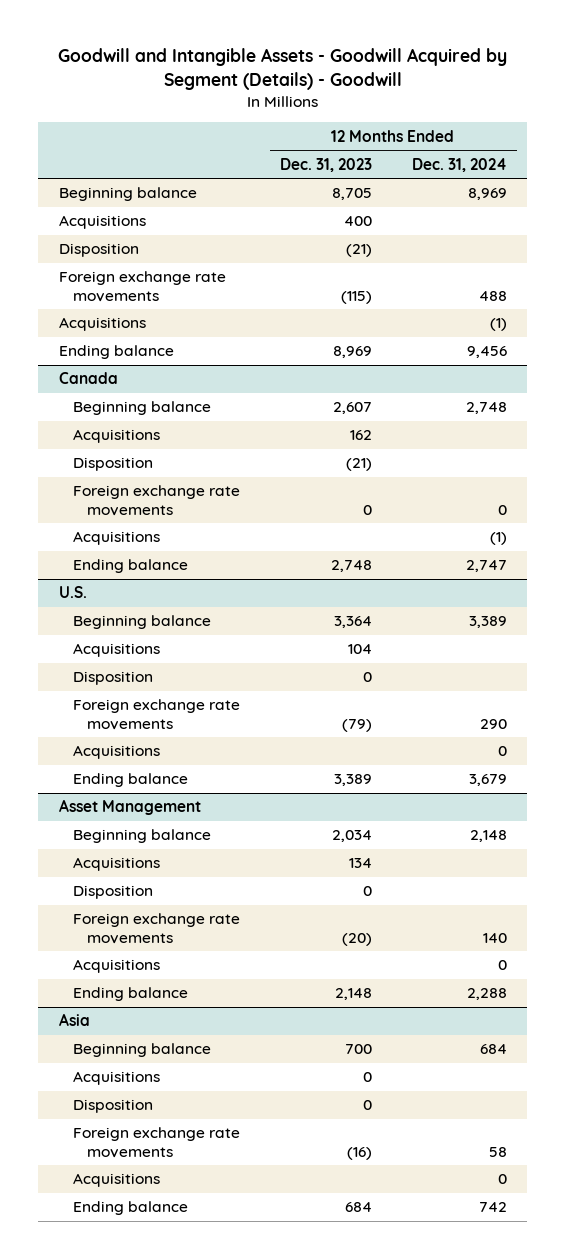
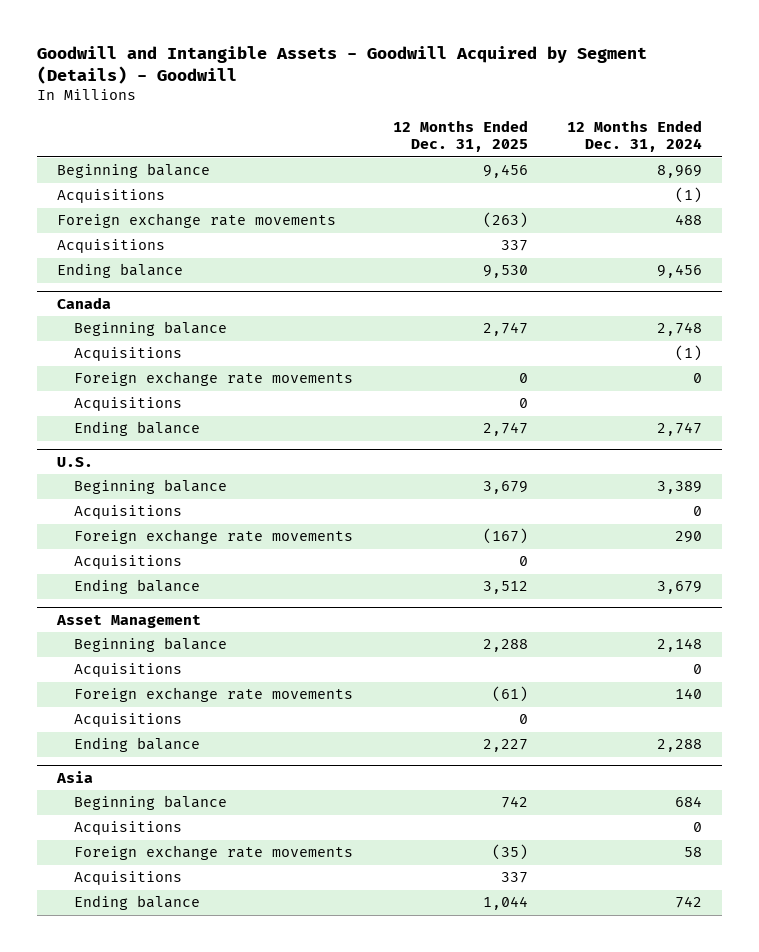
[279,157,372,172] Dec. 31, 2023 -> none
none -> [392,120,528,153] 12 Months Ended Dec. 31, 2025
[58,243,139,258] Disposition -> none
[58,271,226,302] Foreign exchange rate movements -> [56,213,336,229] Foreign exchange rate movements
[58,215,146,230] Acquisitions -> [56,239,165,254] Acquisitions
[72,457,153,472] Disposition -> none
[72,485,240,516] Foreign exchange rate movements -> [74,371,354,387] Foreign exchange rate movements
[72,429,160,444] Acquisitions -> [74,397,183,412] Acquisitions
[72,671,153,686] Disposition -> none
[72,699,240,730] Foreign exchange rate movements -> [74,529,354,545] Foreign exchange rate movements
[72,643,160,658] Acquisitions -> [74,555,183,570] Acquisitions
[72,885,153,900] Disposition -> none
[72,913,240,944] Foreign exchange rate movements -> [74,687,354,703] Foreign exchange rate movements
[72,857,160,872] Acquisitions -> [74,713,183,728] Acquisitions
[72,1099,153,1114] Disposition -> none
[72,1127,240,1158] Foreign exchange rate movements -> [74,845,354,861] Foreign exchange rate movements
[72,1071,160,1086] Acquisitions -> [74,871,183,886] Acquisitions

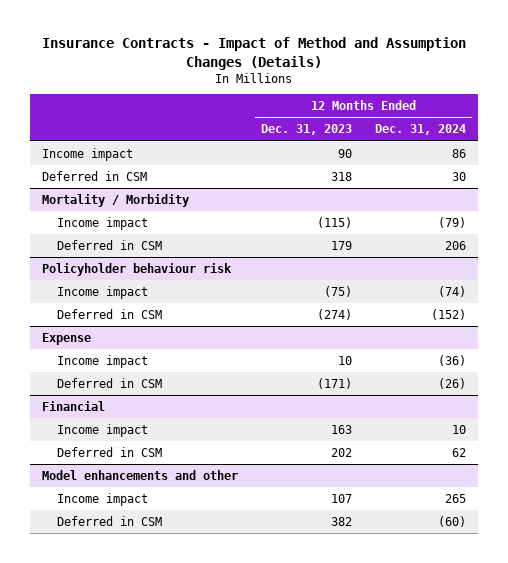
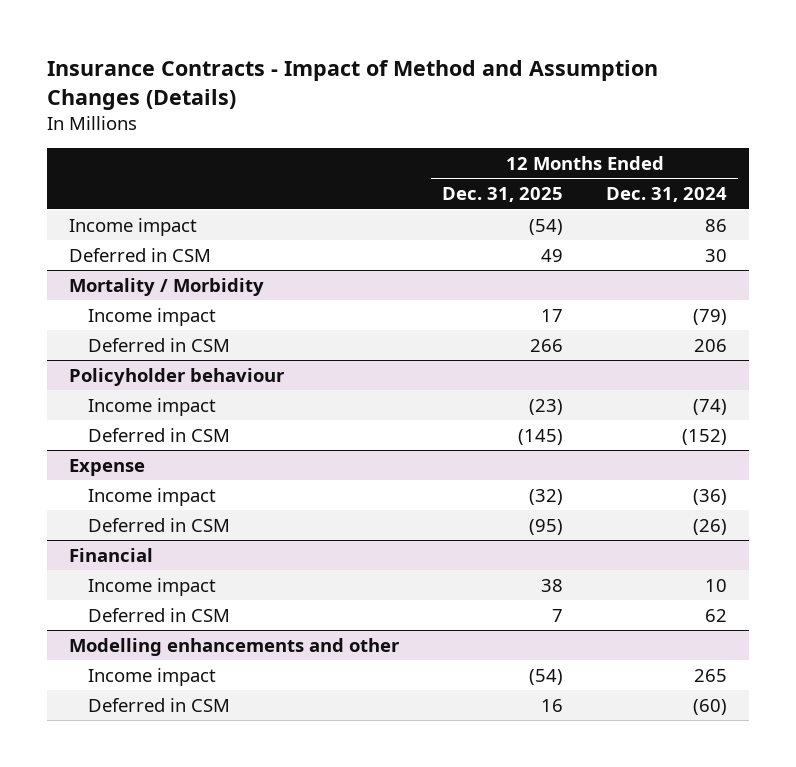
[261,124,353,136] Dec. 31, 2023 -> none
none -> [442,187,564,203] Dec. 31, 2025
[41,262,232,276] Policyholder behaviour risk -> [68,367,285,386] Policyholder behaviour
[41,469,238,480] Model enhancements and other -> [68,637,400,656] Modelling enhancements and other

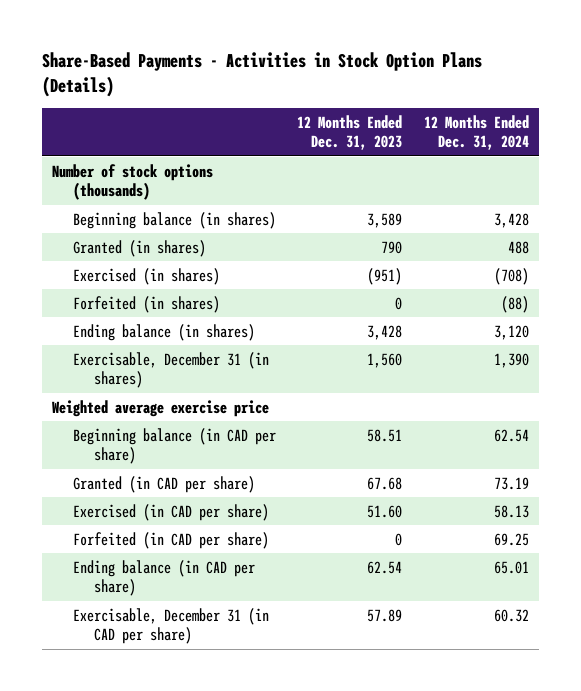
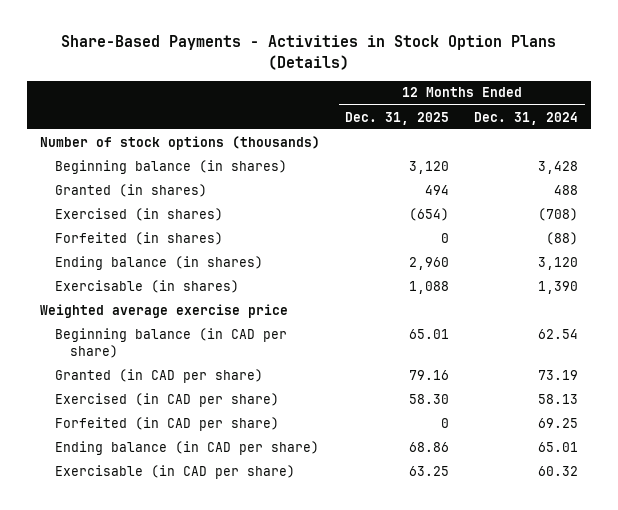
[297,114,403,151] 12 Months Ended Dec. 31, 2023 -> none
none -> [344,111,449,125] Dec. 31, 2025
[73,351,270,389] Exercisable, December 31 (in shares) -> [54,279,239,293] Exercisable (in shares)
[73,607,270,645] Exercisable, December 31 (in CAD per share) -> [54,464,295,479] Exercisable (in CAD per share)

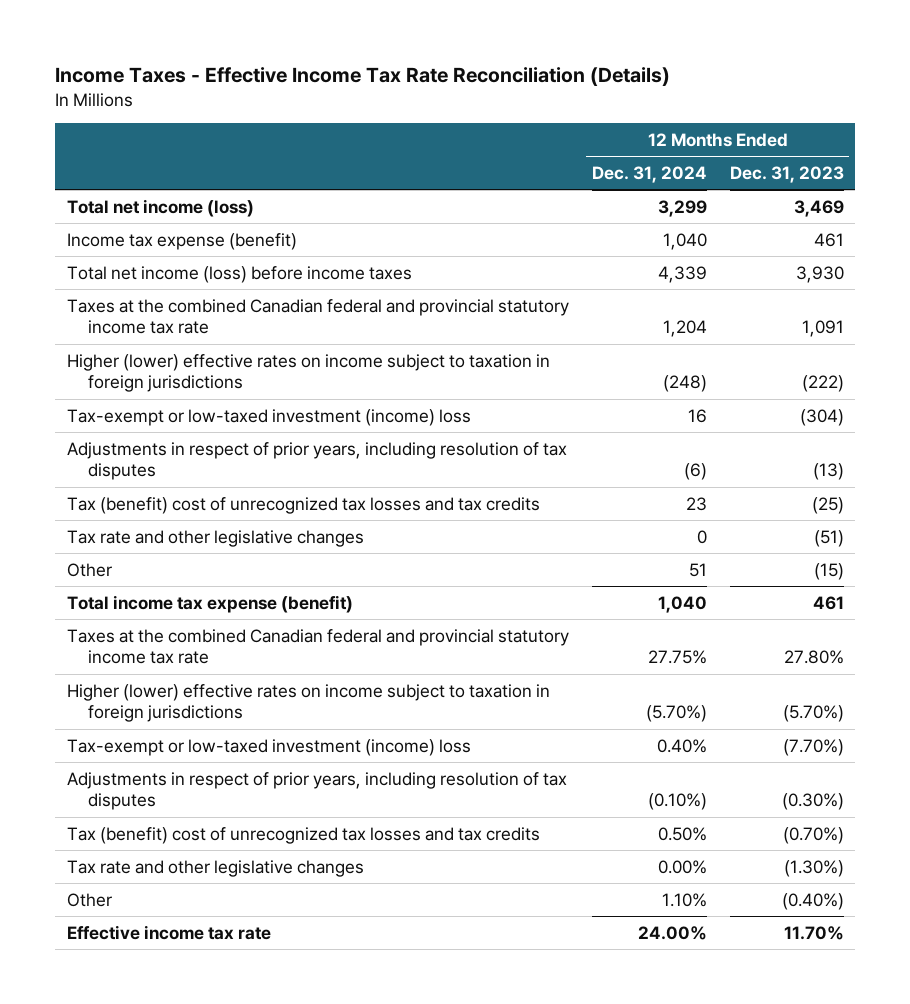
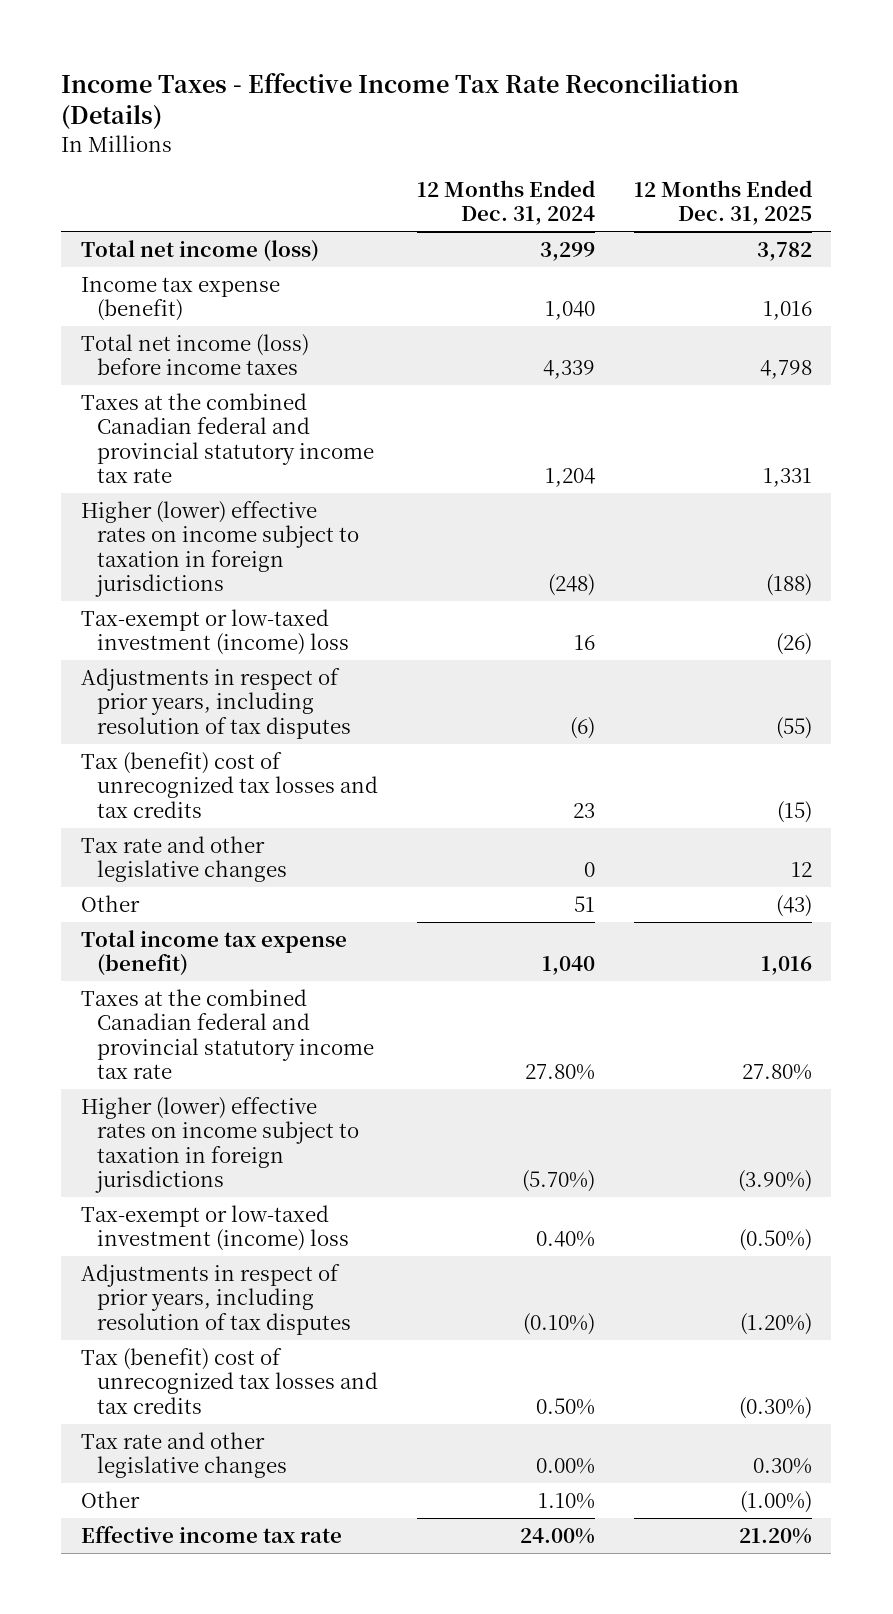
[729,165,844,183] Dec. 31, 2023 -> none
none -> [633,179,812,226] 12 Months Ended Dec. 31, 2025
[647,650,707,665] 27.75% -> [524,1064,595,1081] 27.80%

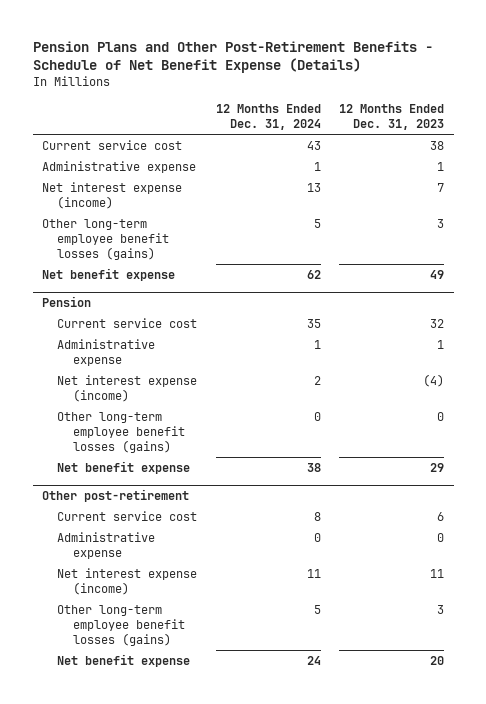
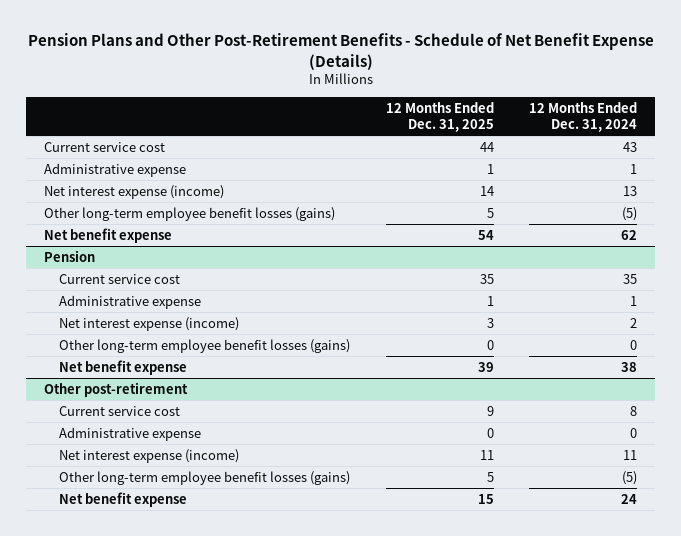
[339,104,445,130] 12 Months Ended Dec. 31, 2023 -> none
none -> [385,102,494,132] 12 Months Ended Dec. 31, 2025
[313,218,321,228] 5 -> [622,206,638,221] (5)
[313,604,321,614] 5 -> [622,470,638,485] (5)

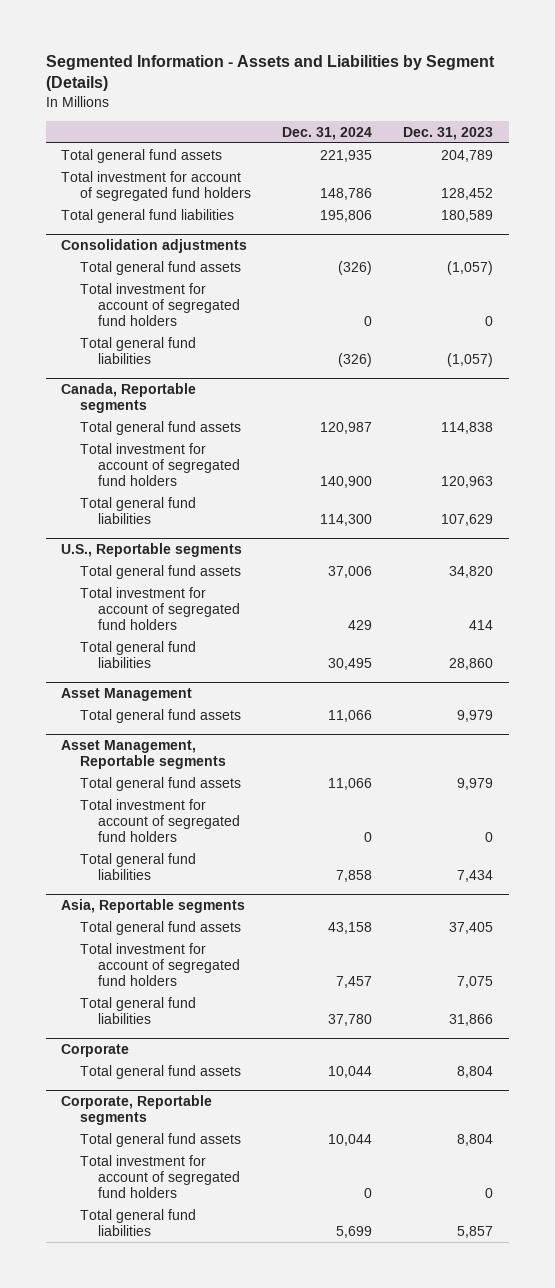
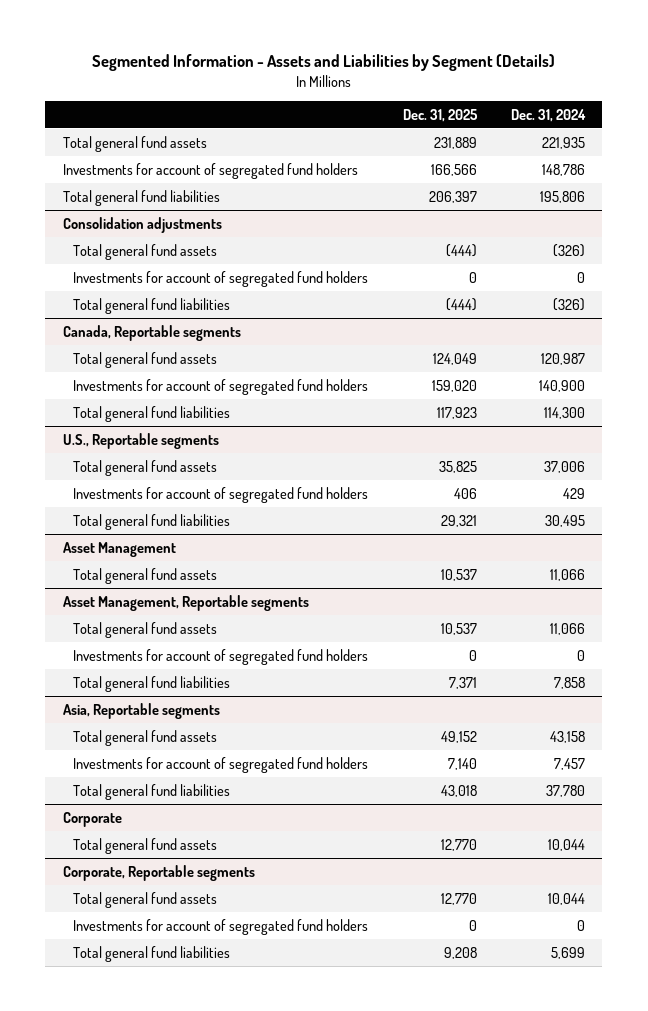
[403,126,494,140] Dec. 31, 2023 -> none
none -> [402,108,478,122] Dec. 31, 2025
[61,170,251,201] Total investment for account of segregated fund holders -> [62,162,358,179] Investments for account of segregated fund holders
[79,282,241,326] Total investment for account of segregated fund holders -> [72,270,368,287] Investments for account of segregated fund holders
[79,442,241,486] Total investment for account of segregated fund holders -> [72,378,368,395] Investments for account of segregated fund holders
[79,586,241,630] Total investment for account of segregated fund holders -> [72,486,368,503] Investments for account of segregated fund holders
[79,798,241,842] Total investment for account of segregated fund holders -> [72,648,368,665] Investments for account of segregated fund holders
[79,942,241,986] Total investment for account of segregated fund holders -> [72,756,368,773] Investments for account of segregated fund holders
[79,1154,241,1198] Total investment for account of segregated fund holders -> [72,918,368,935] Investments for account of segregated fund holders

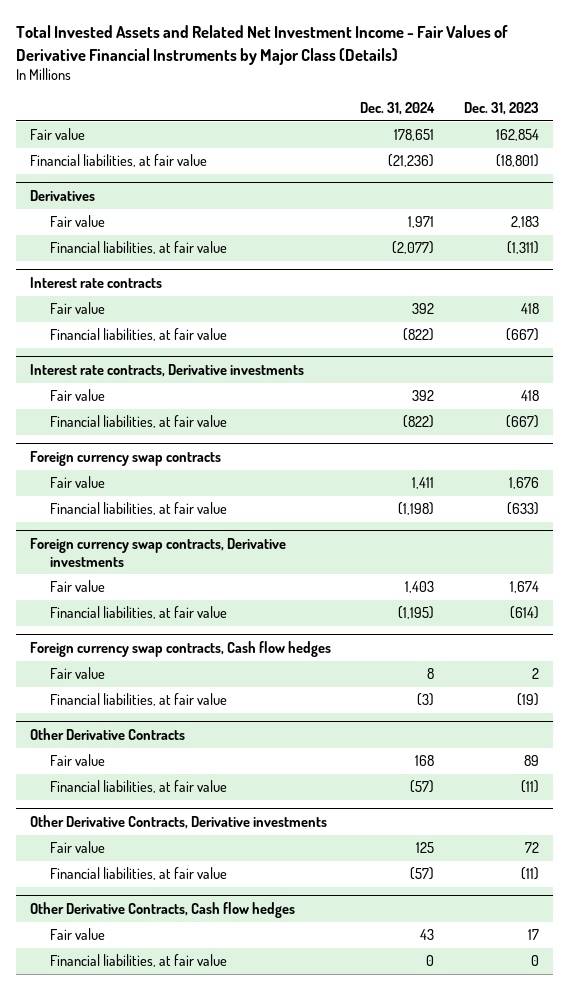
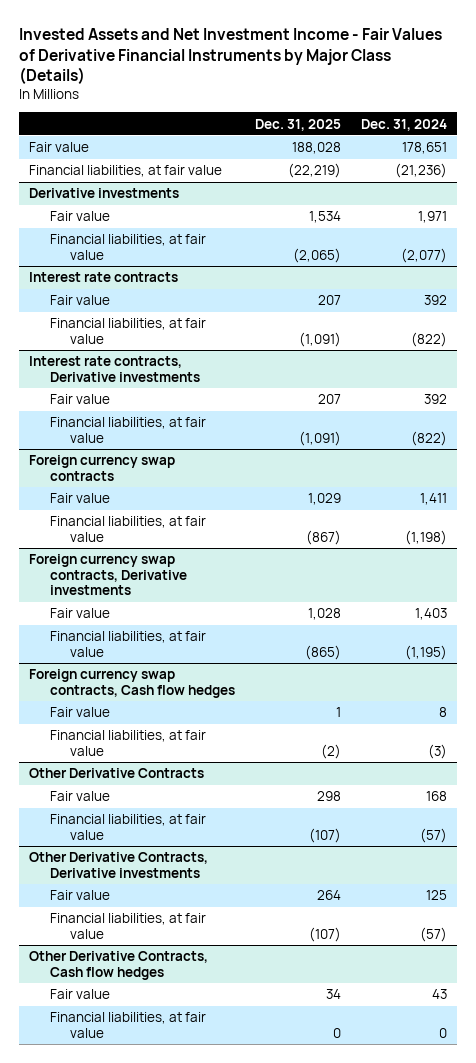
[15,25,508,65] Total Invested Assets and Related Net Investment Income - Fair Values of Derivative Financial Instruments by Major Class (Details) -> [19,27,443,85] Invested Assets and Net Investment Income - Fair Values of Derivative Financial Instruments by Major Class (Details)
[463,101,539,115] Dec. 31, 2023 -> none
none -> [254,118,341,131] Dec. 31, 2025
[30,190,96,202] Derivatives -> [29,188,180,199] Derivative investments

